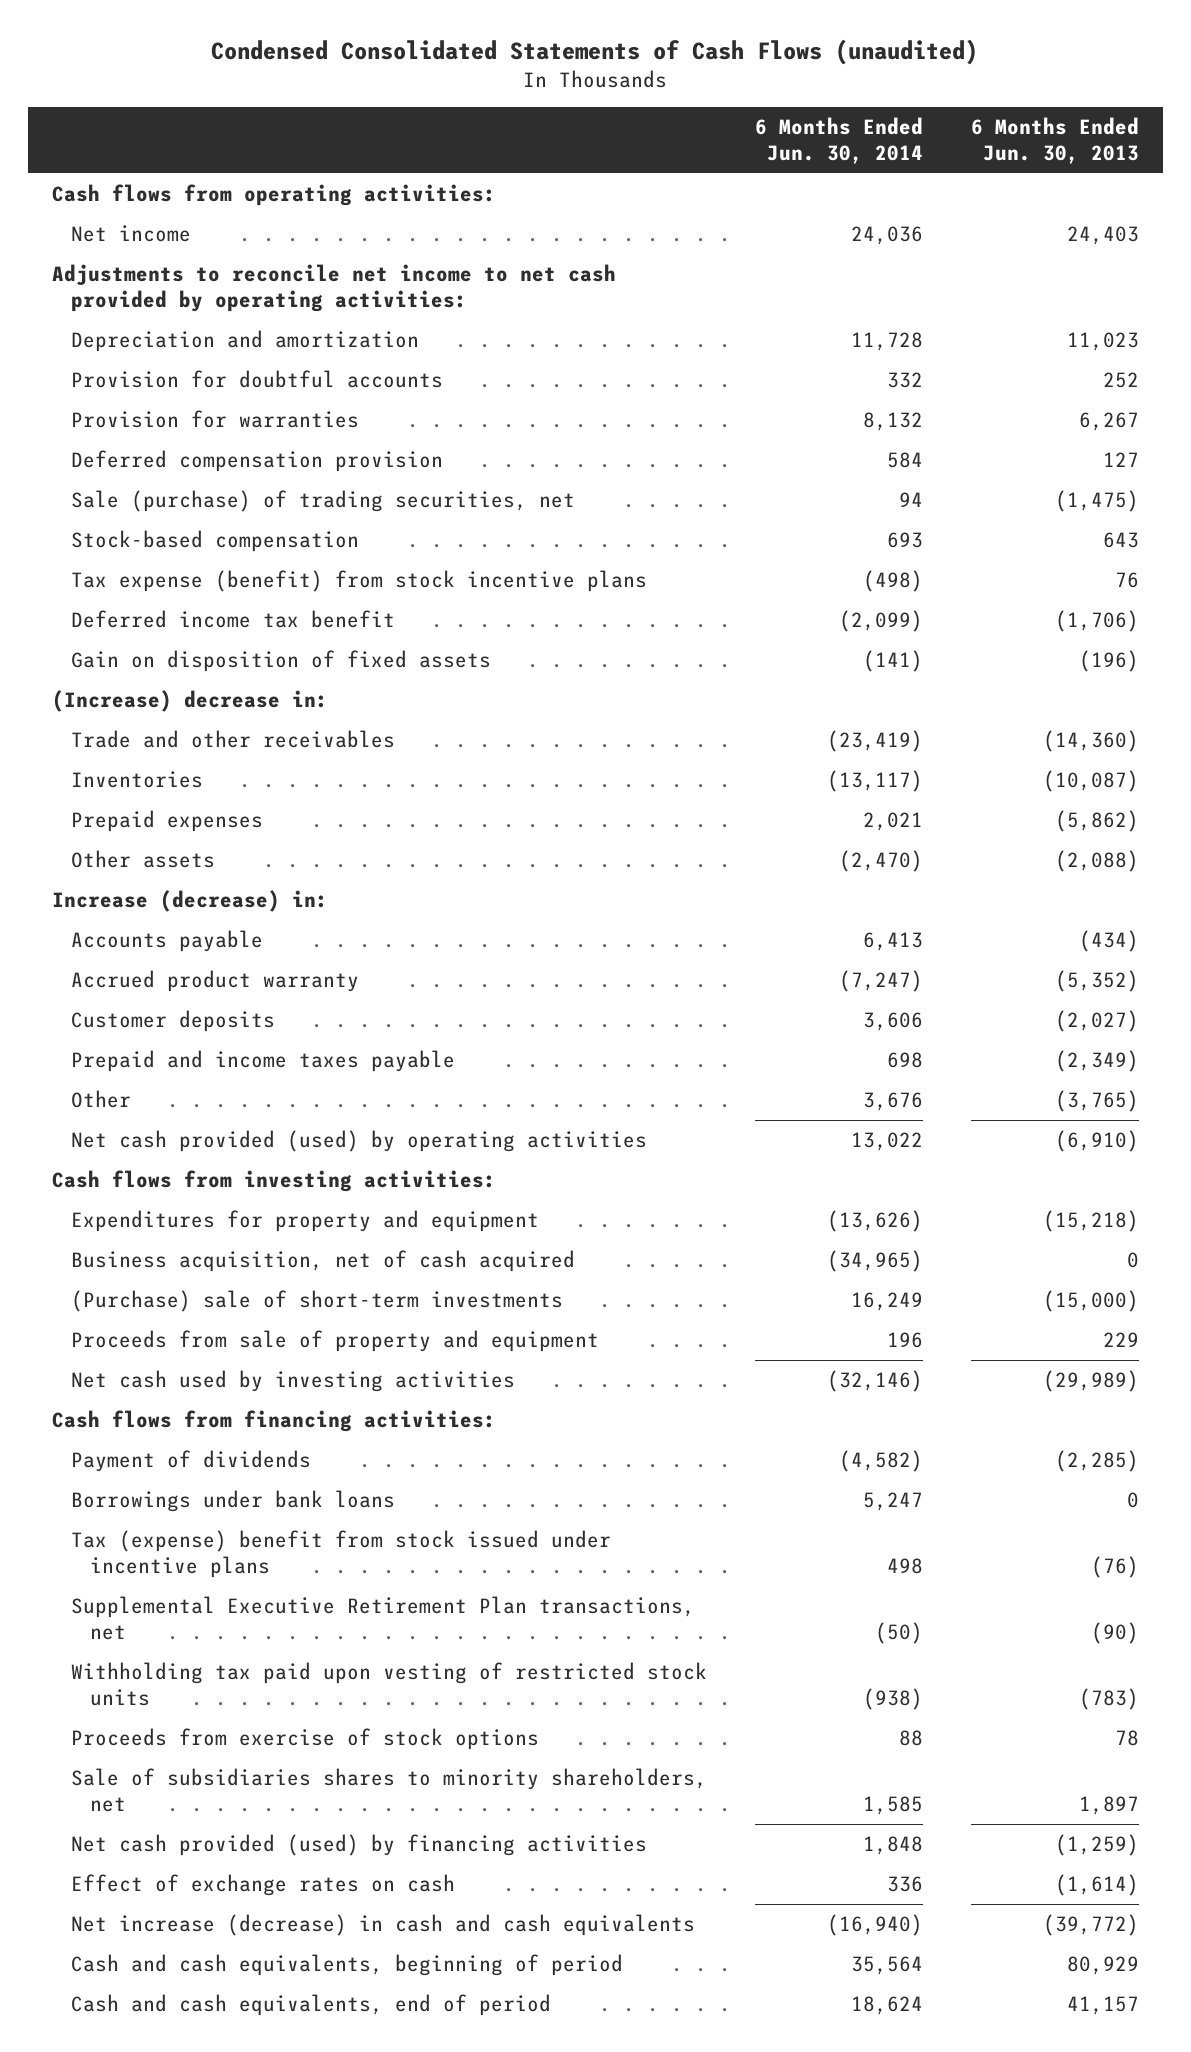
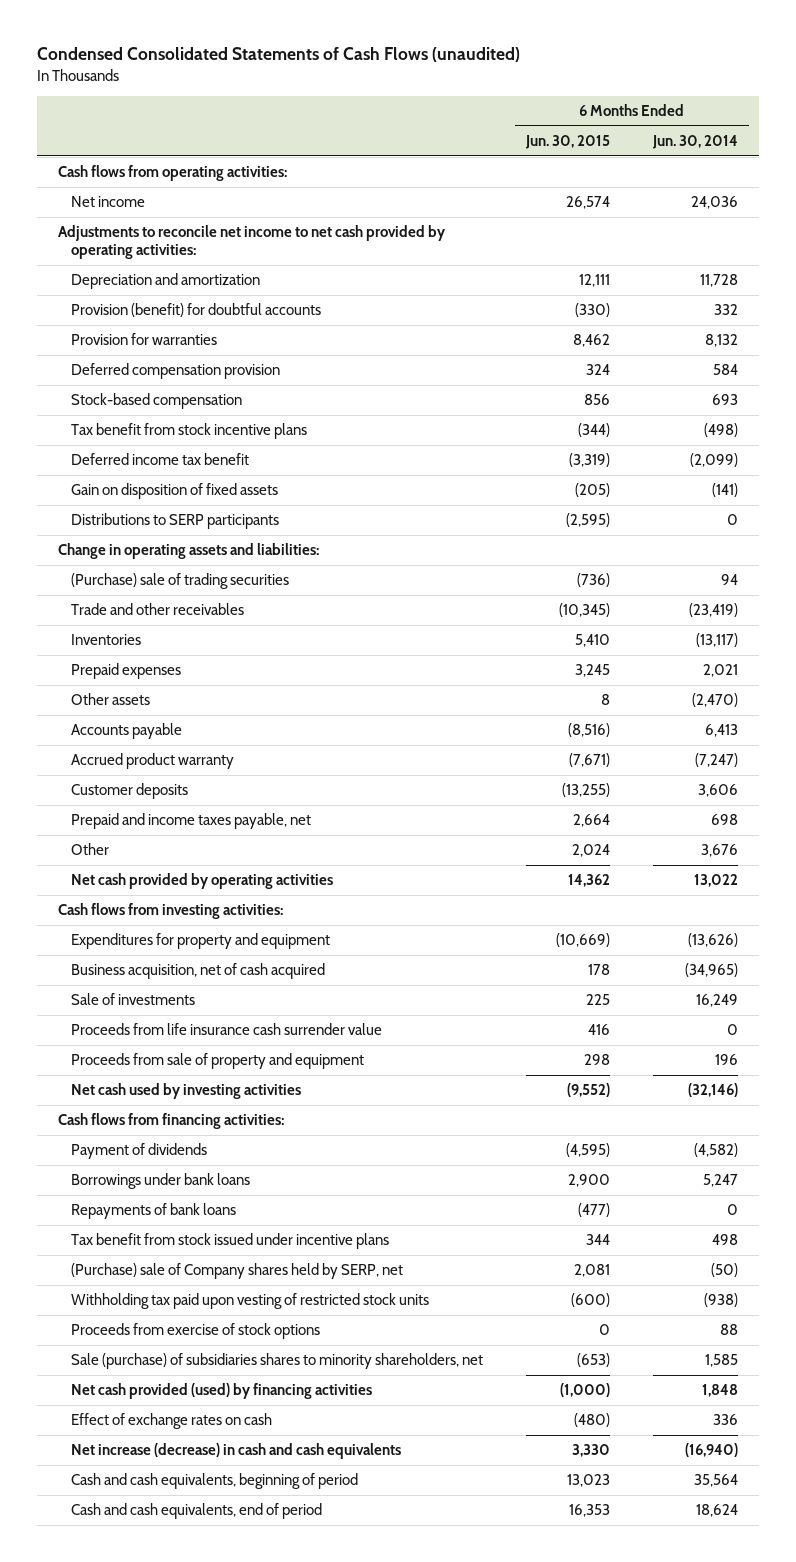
[971,117,1140,165] 6 Months Ended Jun. 30, 2013 -> none
none -> [524,134,610,149] Jun. 30, 2015
[70,370,443,389] Provision for doubtful accounts -> [70,303,321,318] Provision (benefit) for doubtful accounts
[70,490,575,513] Sale (purchase) of trading securities, net -> none
[70,570,647,593] Tax expense (benefit) from stock incentive plans -> [70,423,307,440] Tax benefit from stock incentive plans
[51,690,328,713] (Increase) decrease in: -> none
none -> [70,513,279,530] Distributions to SERP participants
none -> [58,543,320,560] Change in operating assets and liabilities:
none -> [70,573,289,590] (Purchase) sale of trading securities
[51,890,328,913] Increase (decrease) in: -> none
[70,1050,455,1073] Prepaid and income taxes payable -> [70,813,311,830] Prepaid and income taxes payable, net
[70,1130,647,1153] Net cash provided (used) by operating activities -> [70,873,333,890] Net cash provided by operating activities
[70,1290,563,1313] (Purchase) sale of short-term investments -> [70,993,195,1006] Sale of investments
none -> [70,1023,382,1036] Proceeds from life insurance cash surrender value
[70,1596,695,1640] Supplemental Executive Retirement Plan transactions, net -> none
none -> [70,1203,236,1220] Repayments of bank loans
[70,1530,611,1578] Tax (expense) benefit from stock issued under incentive plans -> [70,1233,389,1250] Tax benefit from stock issued under incentive plans
none -> [70,1263,403,1280] (Purchase) sale of Company shares held by SERP, net
[70,1768,707,1812] Sale of subsidiaries shares to minority shareholders, net -> [70,1353,483,1370] Sale (purchase) of subsidiaries shares to minority shareholders, net

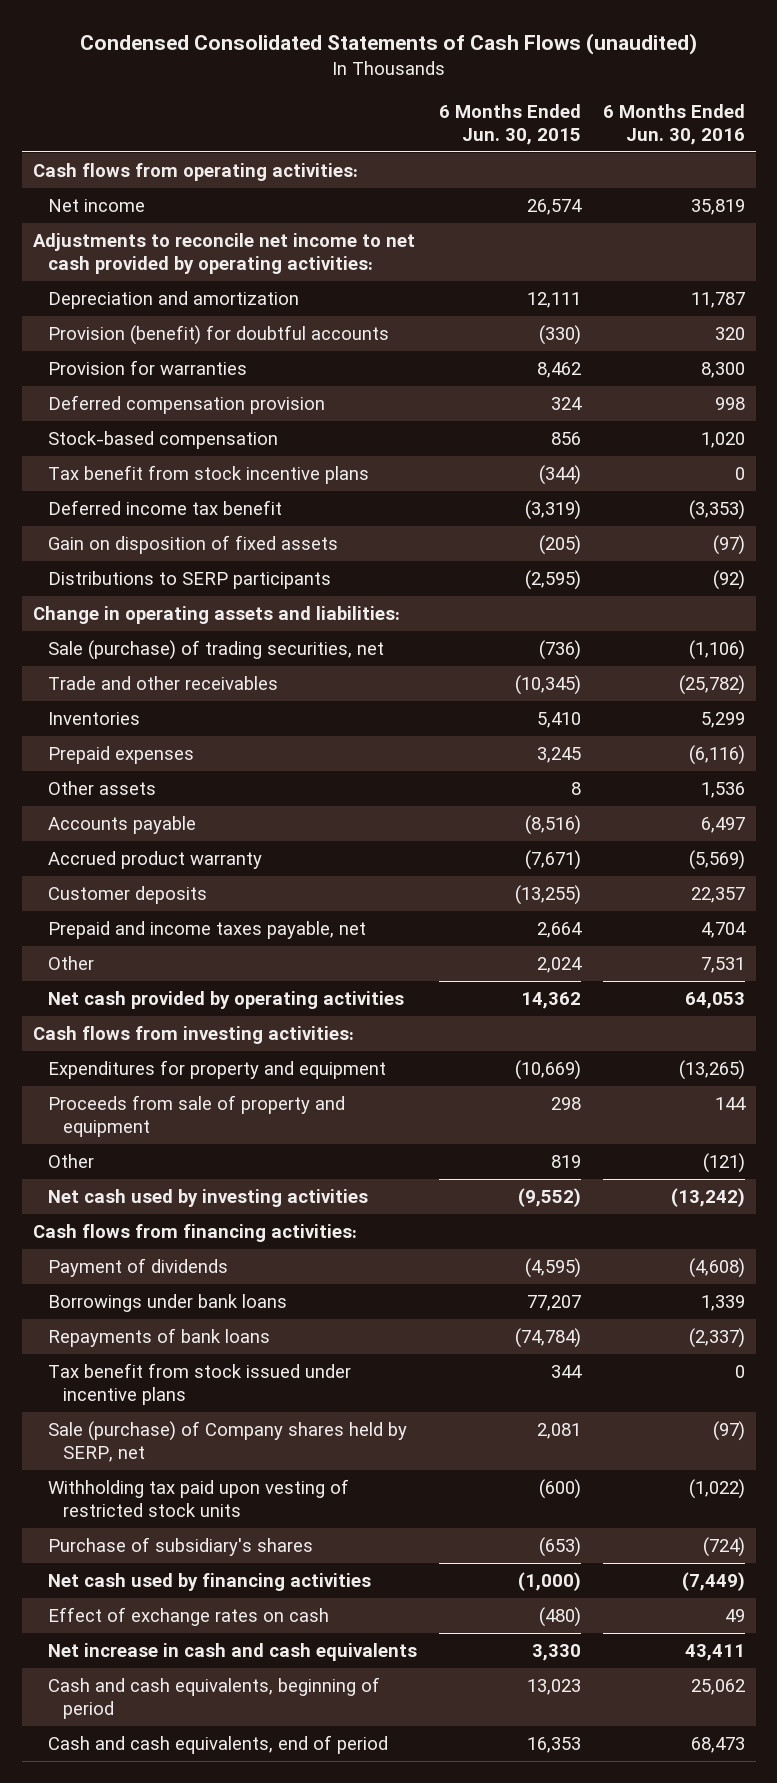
[651,134,738,149] Jun. 30, 2014 -> none
none -> [602,103,745,145] 6 Months Ended Jun. 30, 2016
[70,573,289,590] (Purchase) sale of trading securities -> [47,640,384,661] Sale (purchase) of trading securities, net
[70,963,325,980] Business acquisition, net of cash acquired -> none
[70,993,195,1006] Sale of investments -> none
[70,1023,382,1036] Proceeds from life insurance cash surrender value -> none
none -> [47,1154,94,1169] Other
[567,1174,610,1188] 2,900 -> [526,1295,581,1312] 77,207
[577,1203,610,1218] (477) -> [514,1328,581,1349] (74,784)
[70,1263,403,1280] (Purchase) sale of Company shares held by SERP, net -> [47,1421,407,1463] Sale (purchase) of Company shares held by SERP, net
[70,1323,320,1340] Proceeds from exercise of stock options -> none
[70,1353,483,1370] Sale (purchase) of subsidiaries shares to minority shareholders, net -> [47,1537,313,1557] Purchase of subsidiary's shares
[70,1383,372,1400] Net cash provided (used) by financing activities -> [47,1573,371,1592] Net cash used by financing activities
[70,1443,401,1460] Net increase (decrease) in cash and cash equivalents -> [47,1643,417,1662] Net increase in cash and cash equivalents

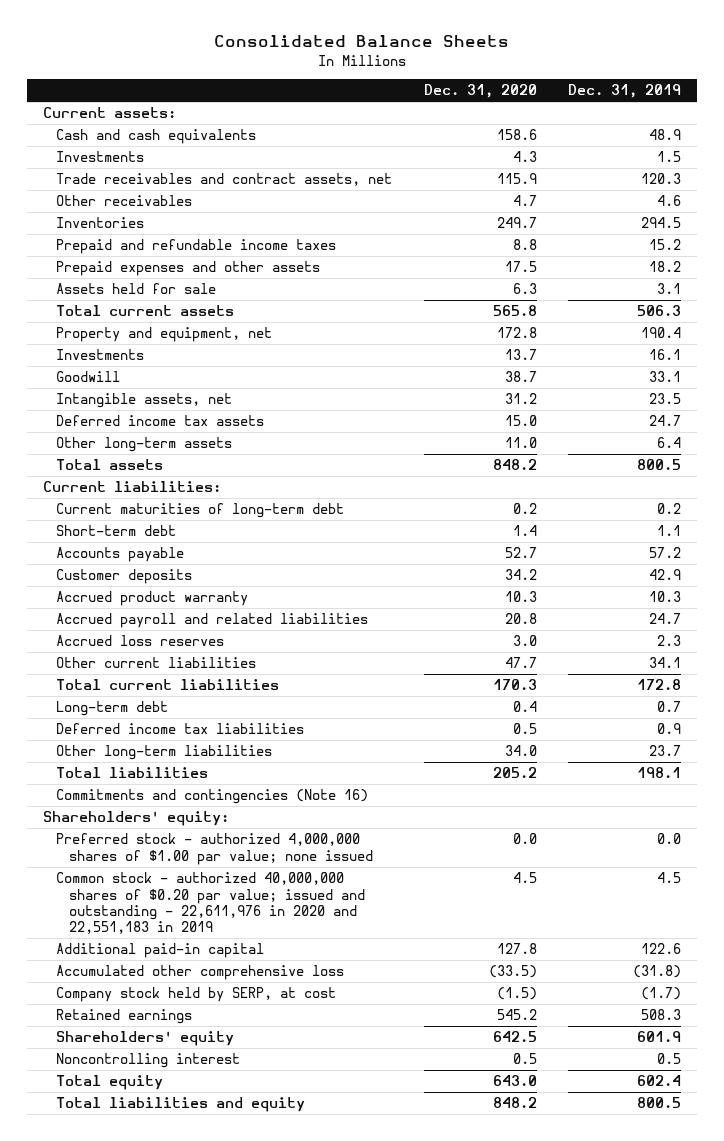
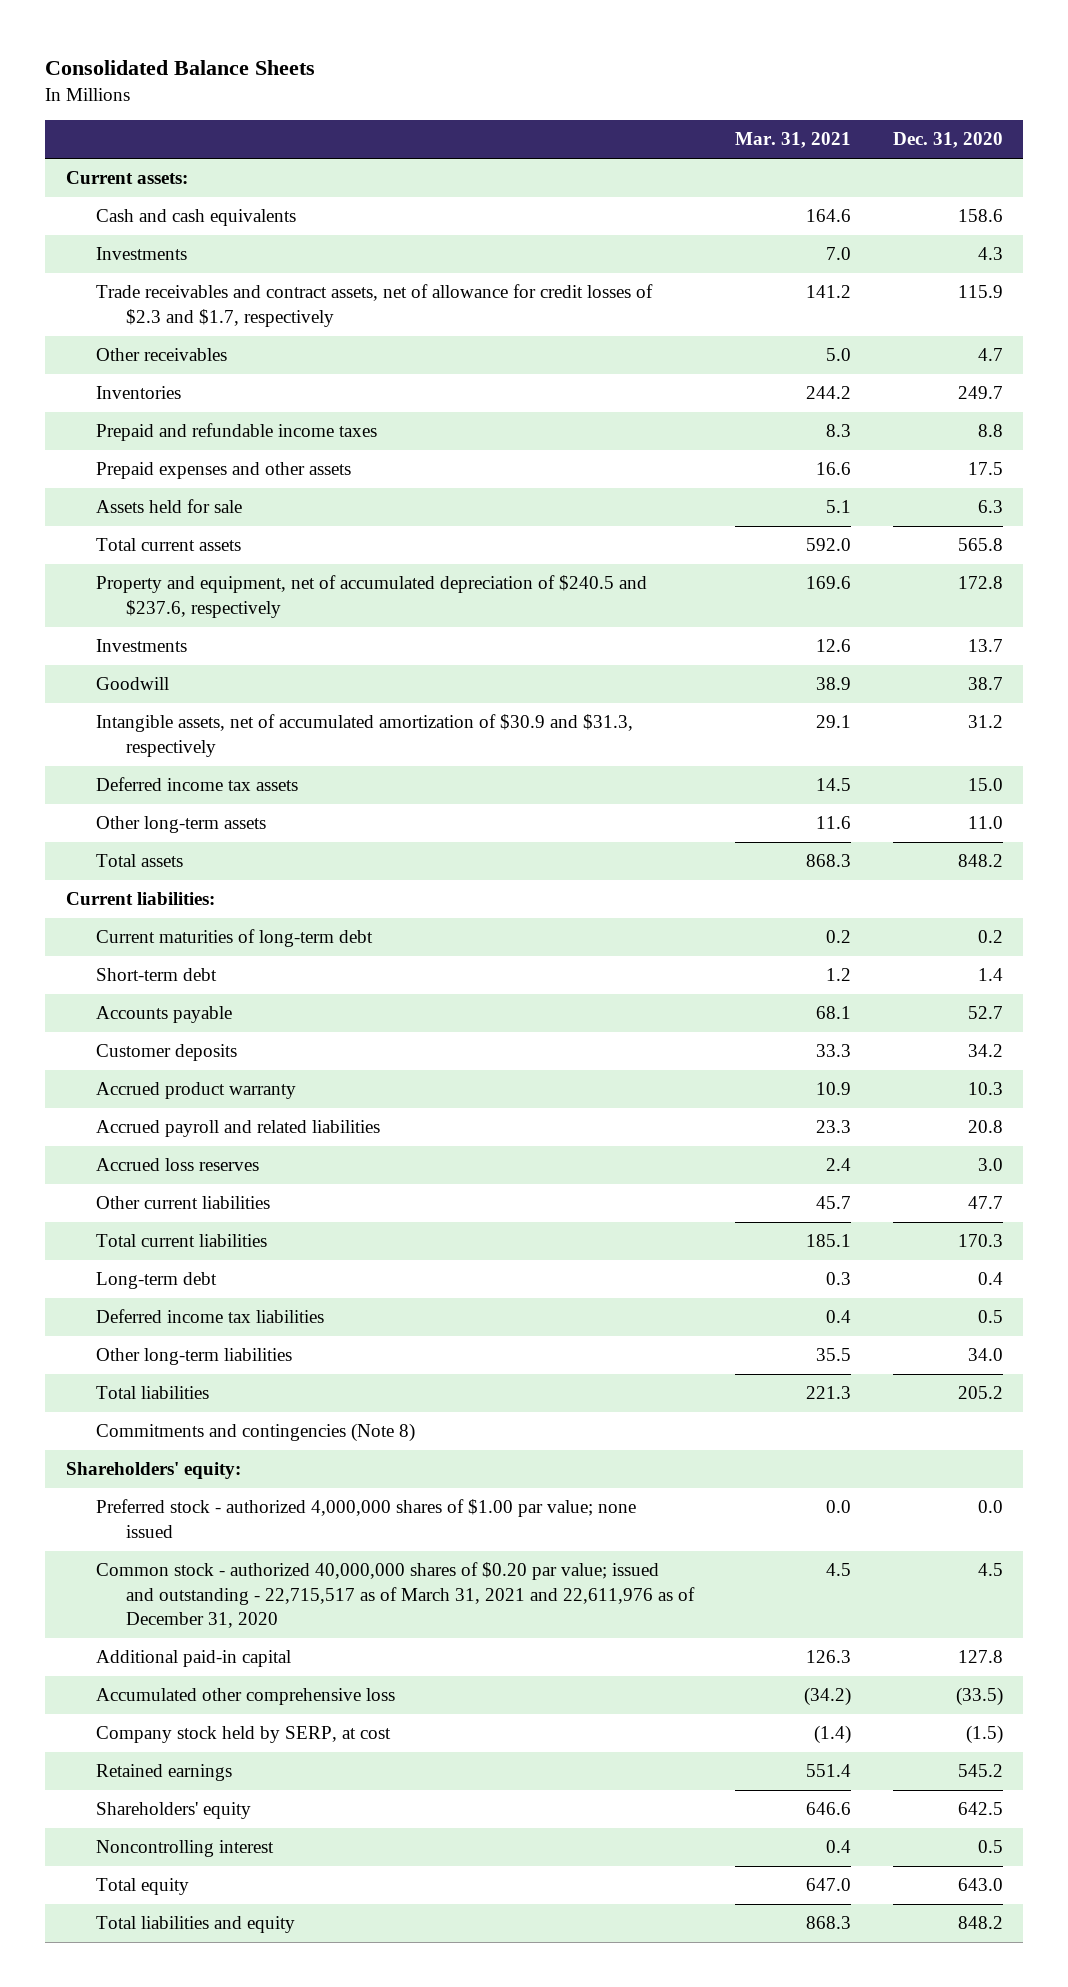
[568,84,682,99] Dec. 31, 2019 -> none
none -> [735,132,852,149] Mar. 31, 2021
[55,173,392,187] Trade receivables and contract assets, net -> [96,284,654,327] Trade receivables and contract assets, net of allowance for credit losses of $2.3 and $1.7, respectively
[55,327,272,343] Property and equipment, net -> [96,575,648,618] Property and equipment, net of accumulated depreciation of $240.5 and $237.6, respectively
[55,393,232,409] Intangible assets, net -> [96,714,634,757] Intangible assets, net of accumulated amortization of $30.9 and $31.3, respectively
[55,789,368,805] Commitments and contingencies (Note 16) -> [96,1423,416,1443] Commitments and contingencies (Note 8)
[55,872,366,935] Common stock - authorized 40,000,000 shares of $0.20 par value; issued and outstanding - 22,611,976 in 2020 and 22,551,183 in 2019 -> [96,1562,696,1629] Common stock - authorized 40,000,000 shares of $0.20 par value; issued and outstanding - 22,715,517 as of March 31, 2021 and 22,611,976 as of December 31, 2020

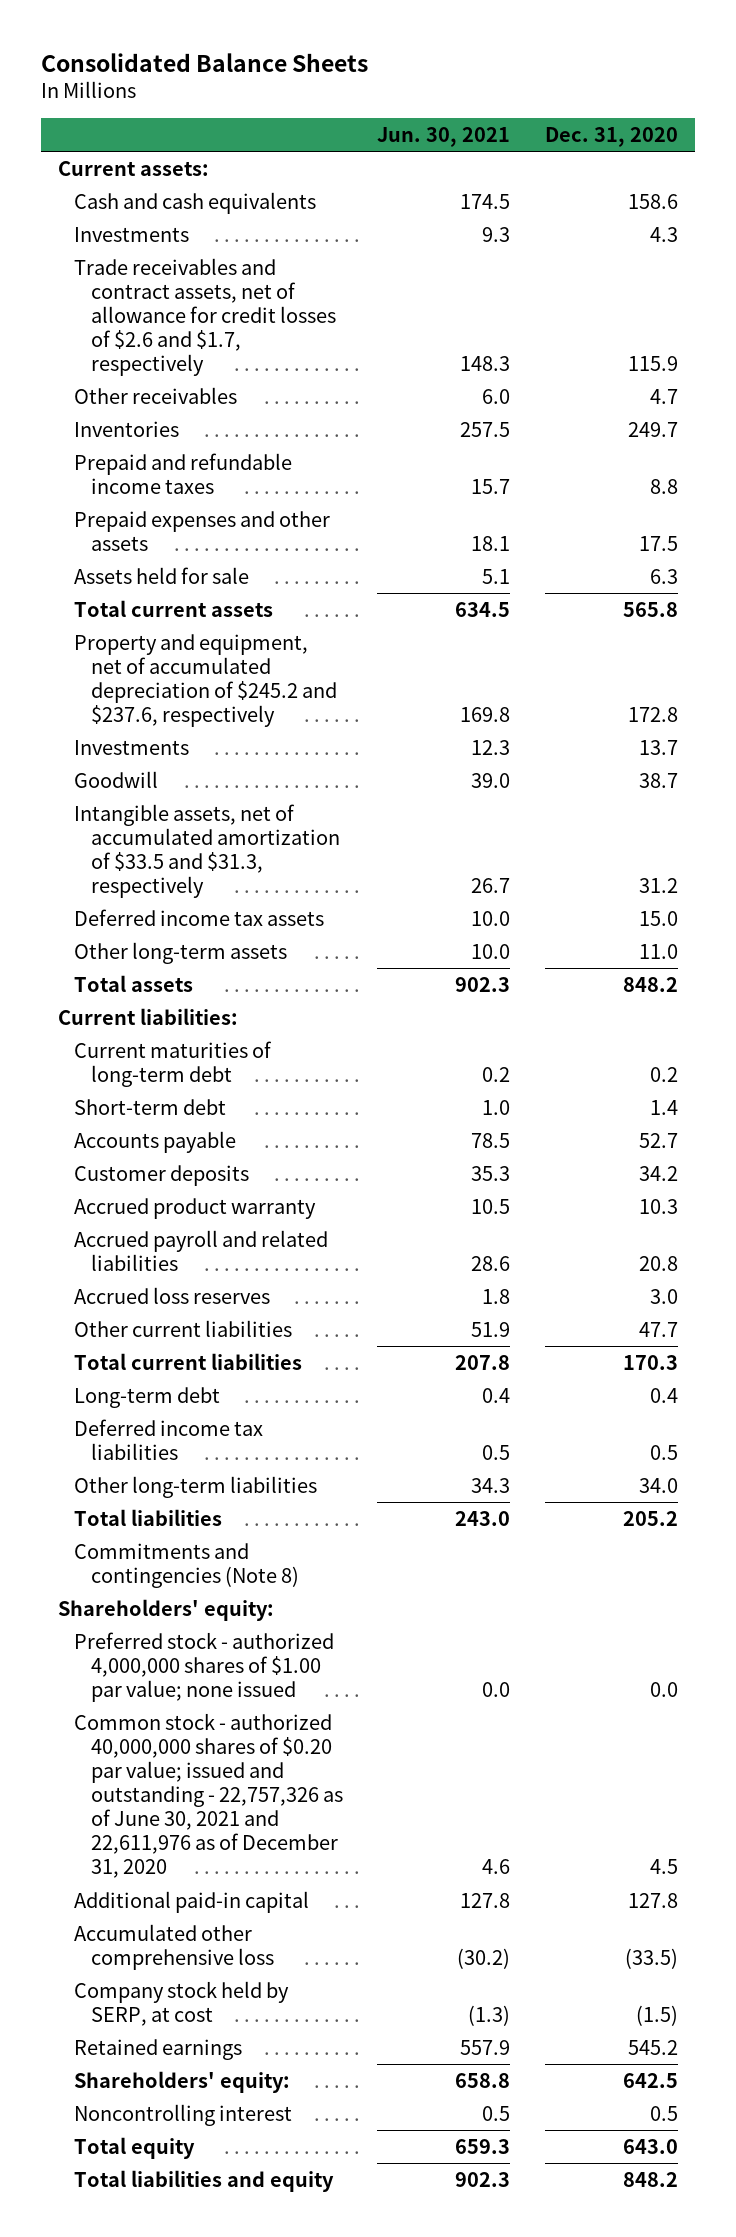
[735,132,852,149] Mar. 31, 2021 -> none
none -> [377,127,511,148] Jun. 30, 2021
[96,284,654,327] Trade receivables and contract assets, net of allowance for credit losses of $2.3 and $1.7, respectively -> [74,257,336,377] Trade receivables and contract assets, net of allowance for credit losses of $2.6 and $1.7, respectively
[96,575,648,618] Property and equipment, net of accumulated depreciation of $240.5 and $237.6, respectively -> [74,633,337,728] Property and equipment, net of accumulated depreciation of $245.2 and $237.6, respectively
[96,714,634,757] Intangible assets, net of accumulated amortization of $30.9 and $31.3, respectively -> [74,803,340,899] Intangible assets, net of accumulated amortization of $33.5 and $31.3, respectively
[96,1562,696,1629] Common stock - authorized 40,000,000 shares of $0.20 par value; issued and outstanding - 22,715,517 as of March 31, 2021 and 22,611,976 as of December 31, 2020 -> [74,1712,343,1879] Common stock - authorized 40,000,000 shares of $0.20 par value; issued and outstanding - 22,757,326 as of June 30, 2021 and 22,611,976 as of December 31, 2020
[96,1802,252,1820] Shareholders' equity -> [74,2070,291,2093] Shareholders' equity:

